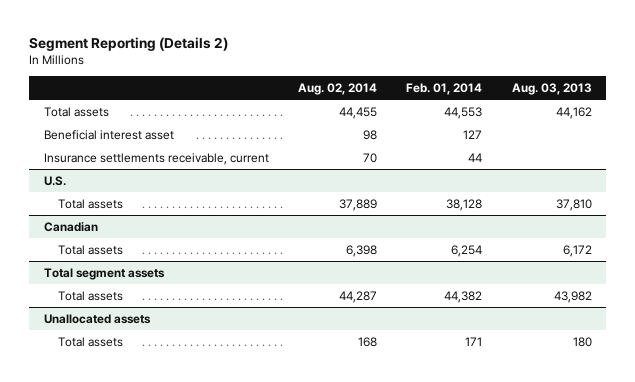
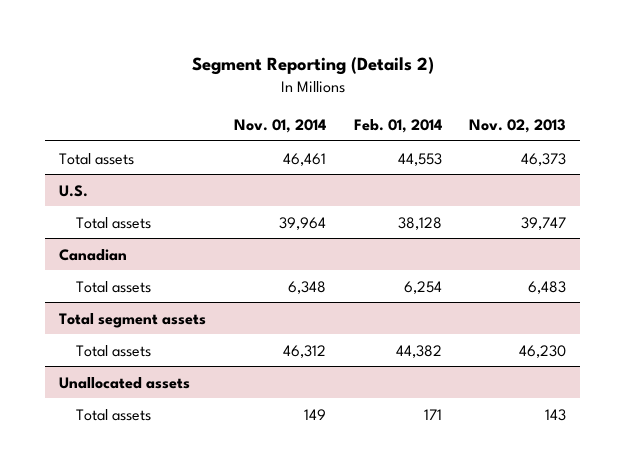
[297,82,377,95] Aug. 02, 2014 -> none
[511,82,592,95] Aug. 03, 2013 -> none
none -> [233,118,326,133] Nov. 01, 2014
none -> [469,118,567,133] Nov. 02, 2013
[43,129,174,140] Beneficial interest asset -> none
[43,152,269,165] Insurance settlements receivable, current -> none

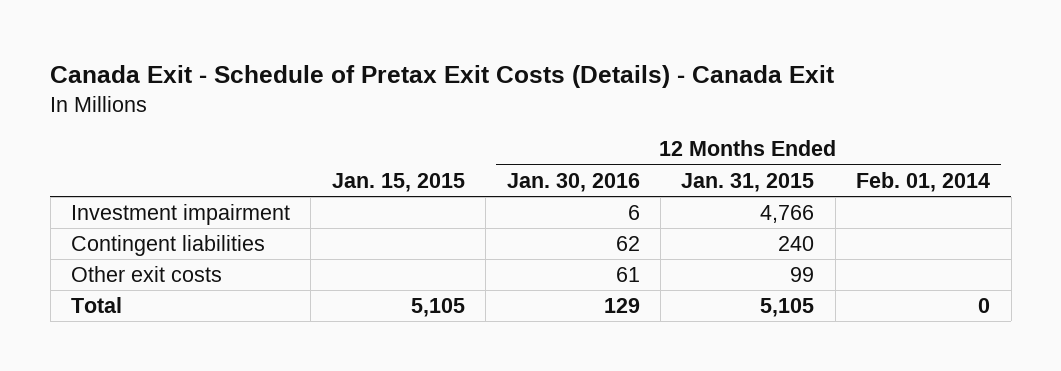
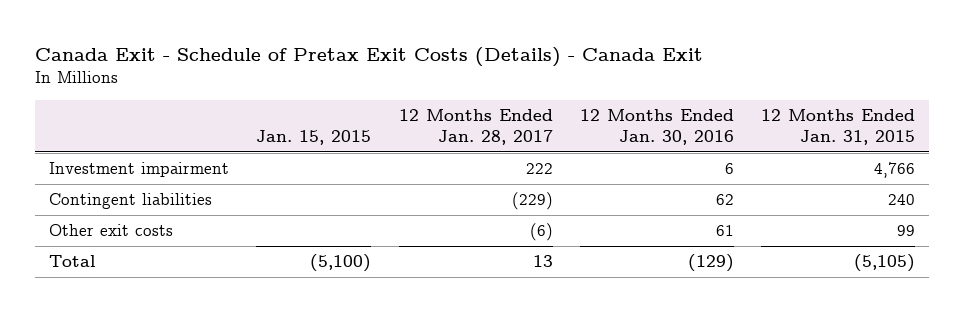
[856,171,991,192] Feb. 01, 2014 -> none
none -> [398,109,553,146] 12 Months Ended Jan. 28, 2017
[410,298,465,318] 5,105 -> [310,254,372,273] (5,100)
[603,298,640,314] 129 -> [688,254,735,273] (129)
[760,298,815,318] 5,105 -> [854,254,916,273] (5,105)

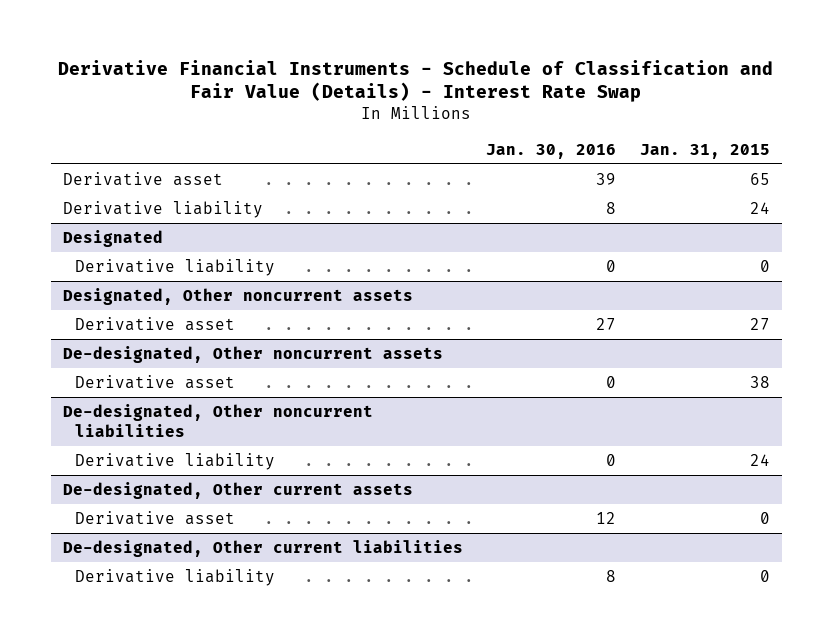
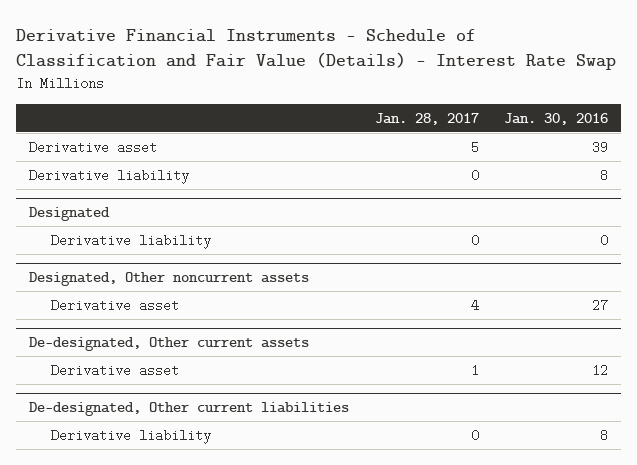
[639,143,770,159] Jan. 31, 2015 -> none
none -> [374,113,479,126] Jan. 28, 2017
[62,345,443,363] De-designated, Other noncurrent assets -> none
[74,374,235,389] Derivative asset -> none
[62,403,373,437] De-designated, Other noncurrent liabilities -> none
[74,452,275,470] Derivative liability -> none

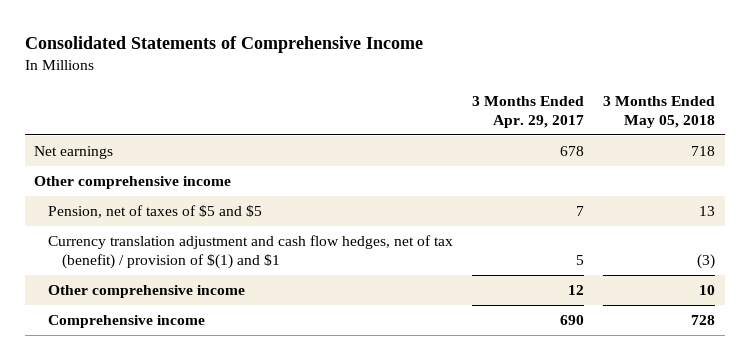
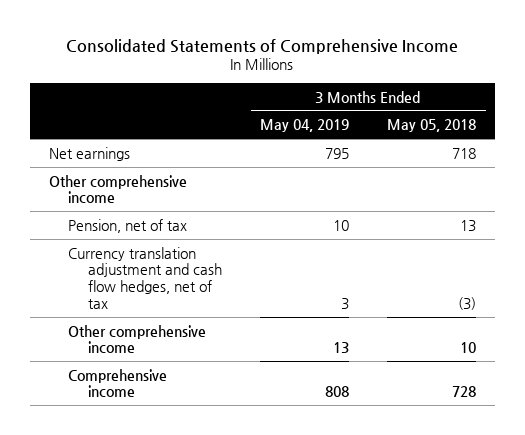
[472,95,585,128] 3 Months Ended Apr. 29, 2017 -> none
none -> [260,119,350,133] May 04, 2019
[48,205,263,219] Pension, net of taxes of $5 and $5 -> [68,218,188,233] Pension, net of tax
[48,235,454,270] Currency translation adjustment and cash flow hedges, net of tax (benefit) / provision of $(1) and $1 -> [68,246,222,309] Currency translation adjustment and cash flow hedges, net of tax

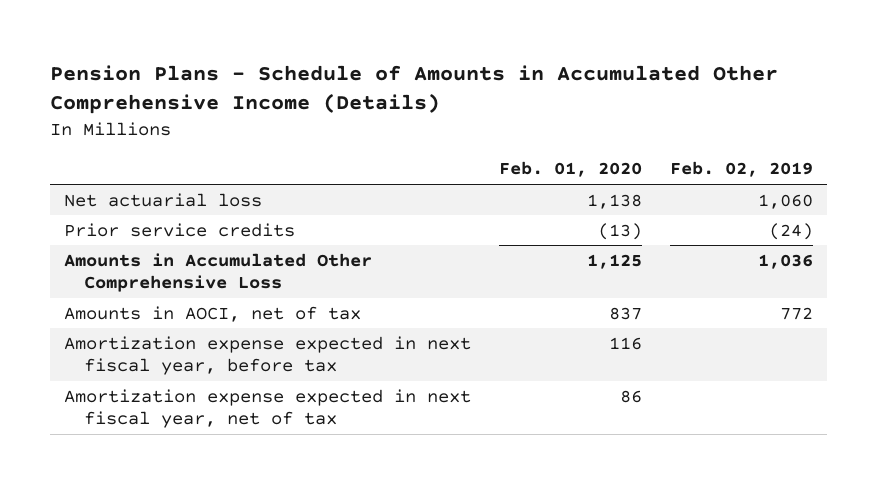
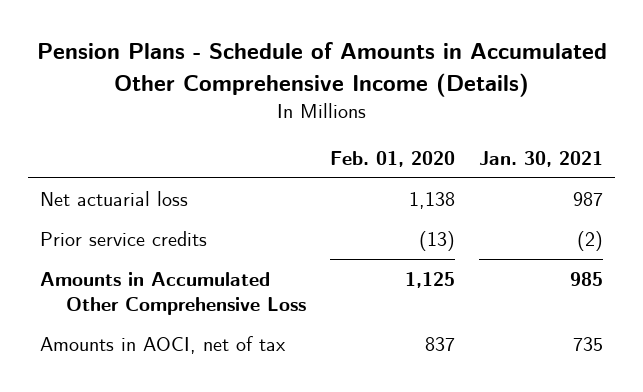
[670,161,814,178] Feb. 02, 2019 -> none
none -> [479,150,604,167] Jan. 30, 2021
[64,335,472,376] Amortization expense expected in next fiscal year, before tax -> none
[64,388,472,429] Amortization expense expected in next fiscal year, net of tax -> none

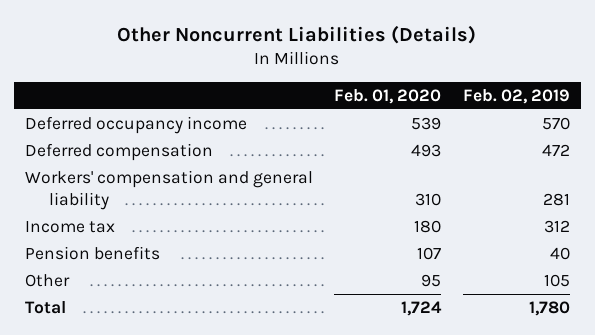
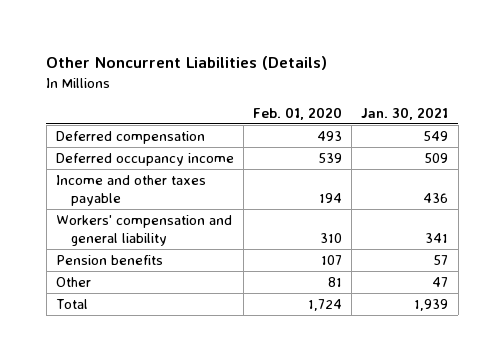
[462,88,570,104] Feb. 02, 2019 -> none
none -> [361,106,449,120] Jan. 30, 2021
[24,115,247,134] Deferred occupancy income -> [55,152,234,166] Deferred occupancy income
none -> [55,174,206,207] Income and other taxes payable
[24,220,115,233] Income tax -> none
[421,273,442,287] 95 -> [328,276,343,287] 81

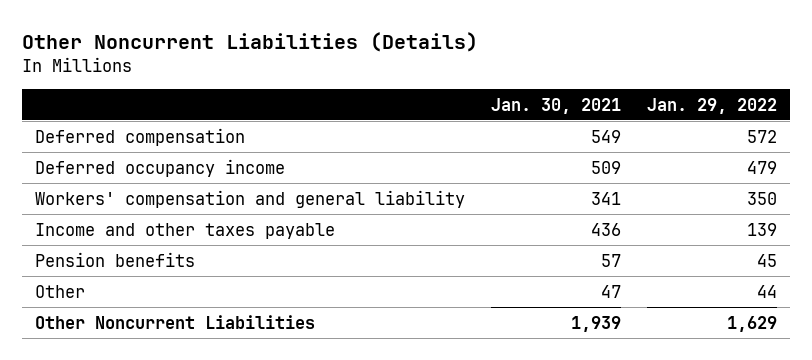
[253,106,343,120] Feb. 01, 2020 -> none
none -> [646,97,777,114] Jan. 29, 2022
[55,174,206,207] Income and other taxes payable -> [34,222,335,239] Income and other taxes payable
[55,298,88,309] Total -> [34,314,315,329] Other Noncurrent Liabilities

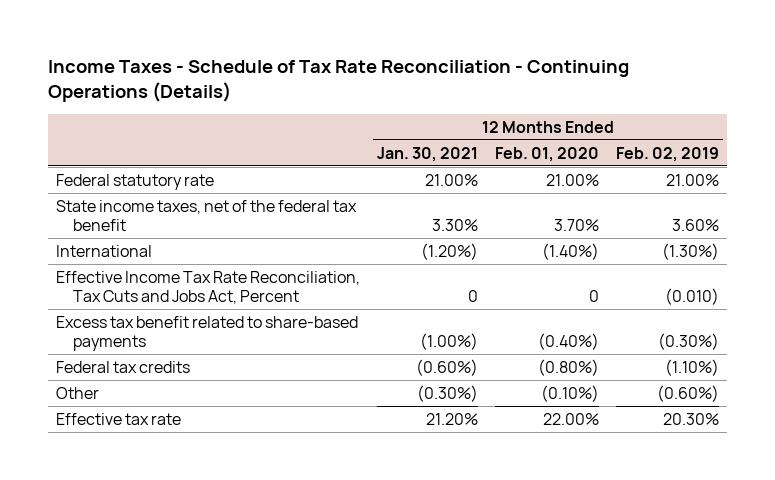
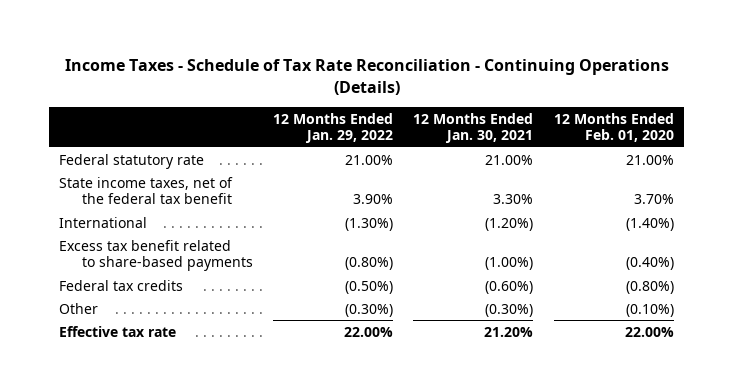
[615,146,719,162] Feb. 02, 2019 -> none
none -> [273,112,394,144] 12 Months Ended Jan. 29, 2022
[56,270,361,304] Effective Income Tax Rate Reconciliation, Tax Cuts and Jobs Act, Percent -> none

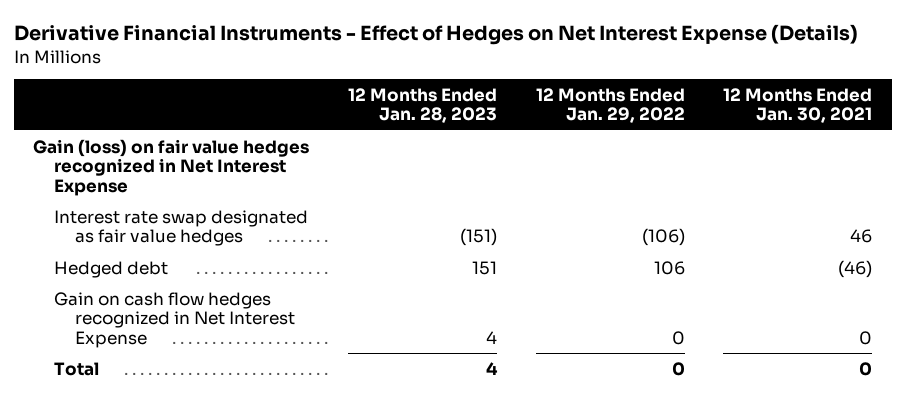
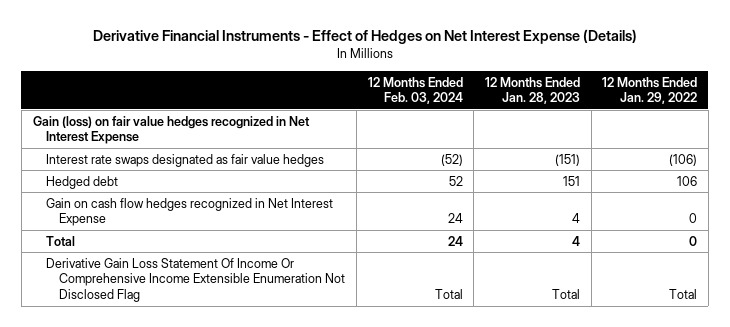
[723,87,873,124] 12 Months Ended Jan. 30, 2021 -> none
none -> [367,76,463,105] 12 Months Ended Feb. 03, 2024
[53,209,308,247] Interest rate swap designated as fair value hedges -> [45,153,324,167] Interest rate swaps designated as fair value hedges
none -> [45,257,346,303] Derivative Gain Loss Statement Of Income Or Comprehensive Income Extensible Enumeration Not Disclosed Flag

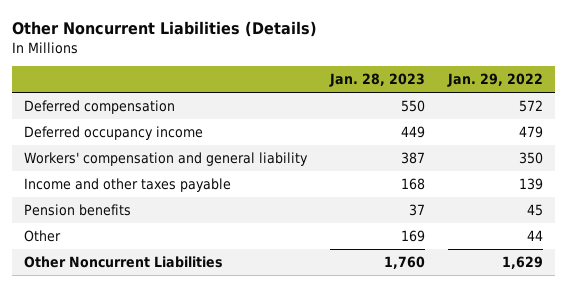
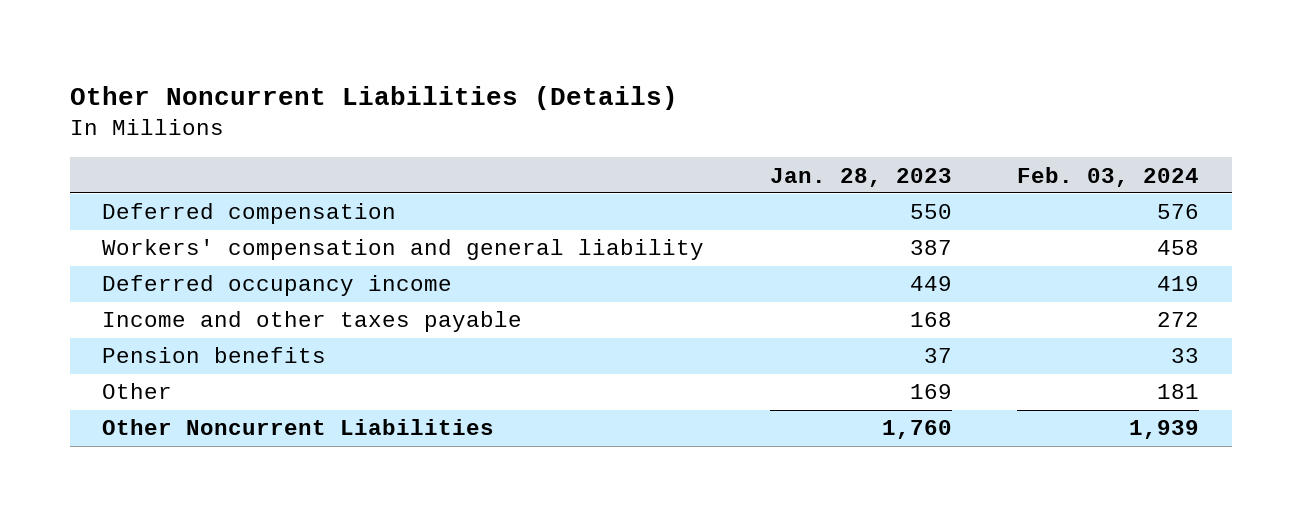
[447,73,544,88] Jan. 29, 2022 -> none
none -> [1017,166,1200,187] Feb. 03, 2024
[23,126,203,141] Deferred occupancy income -> [102,275,453,297] Deferred occupancy income

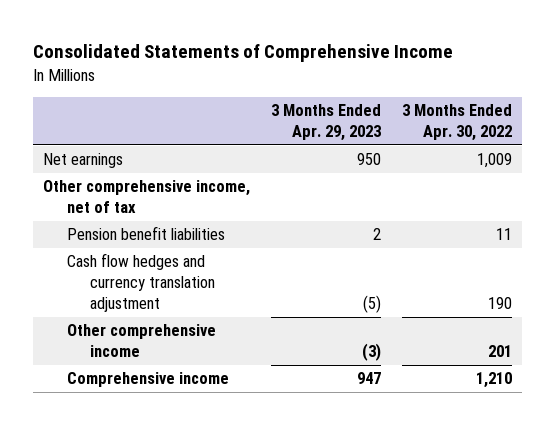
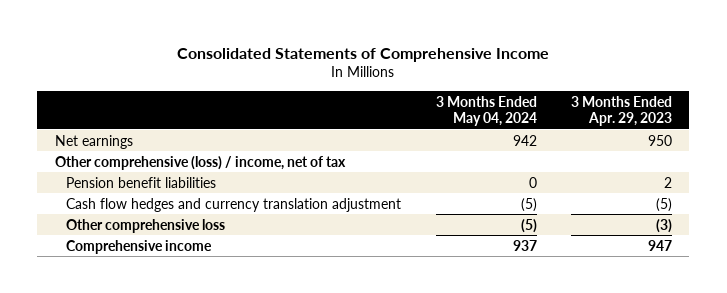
[401,104,512,142] 3 Months Ended Apr. 30, 2022 -> none
none -> [435,95,537,126] 3 Months Ended May 04, 2024
[43,180,251,214] Other comprehensive income, net of tax -> [54,155,346,170] Other comprehensive (loss) / income, net of tax
[66,324,216,358] Other comprehensive income -> [65,218,225,233] Other comprehensive loss

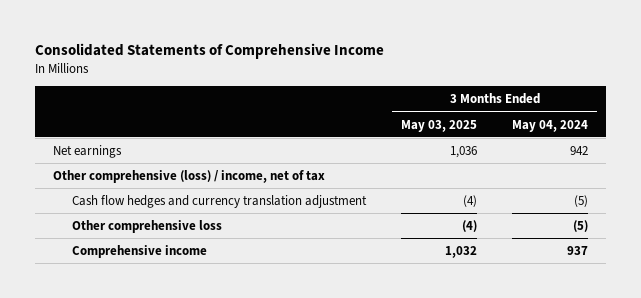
[571,95,673,126] 3 Months Ended Apr. 29, 2023 -> none
none -> [401,119,478,132] May 03, 2025
[65,176,216,188] Pension benefit liabilities -> none

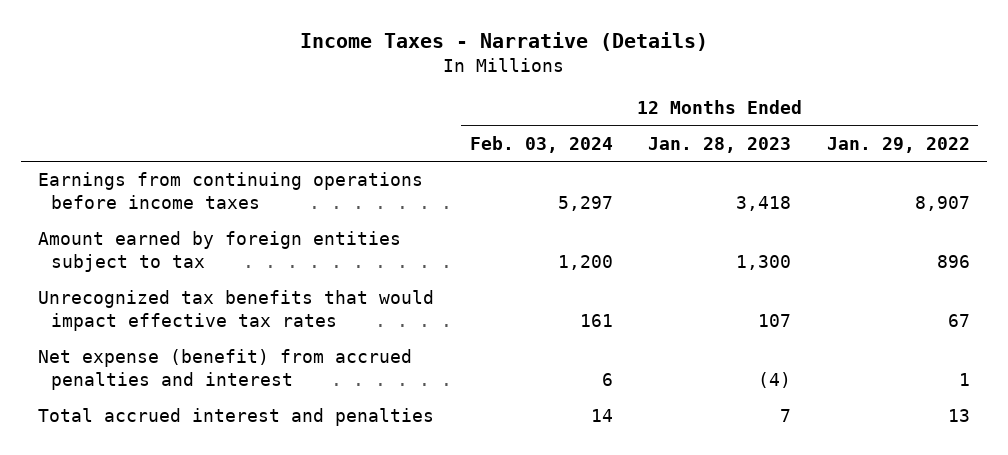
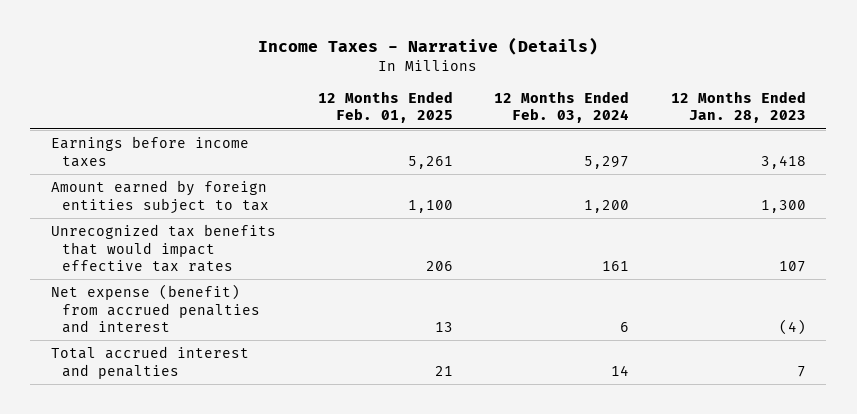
[826,136,970,153] Jan. 29, 2022 -> none
none -> [317,91,453,124] 12 Months Ended Feb. 01, 2025
[38,172,424,210] Earnings from continuing operations before income taxes -> [51,136,250,167] Earnings before income taxes

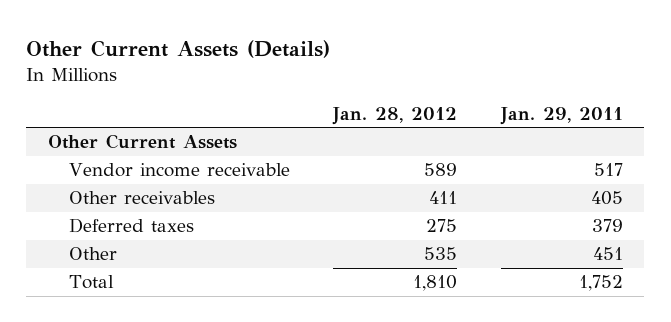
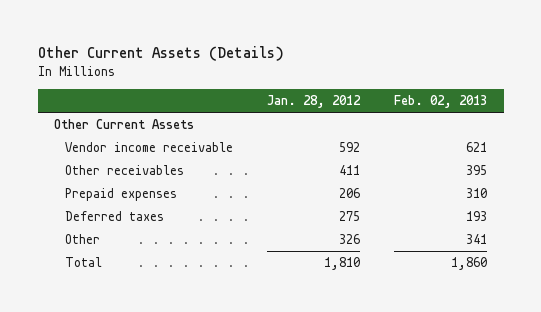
[499,106,623,125] Jan. 29, 2011 -> none
none -> [393,94,487,108] Feb. 02, 2013
[424,163,458,177] 589 -> [339,142,361,153] 592
none -> [65,188,178,202] Prepaid expenses
[424,247,458,261] 535 -> [339,234,361,245] 326

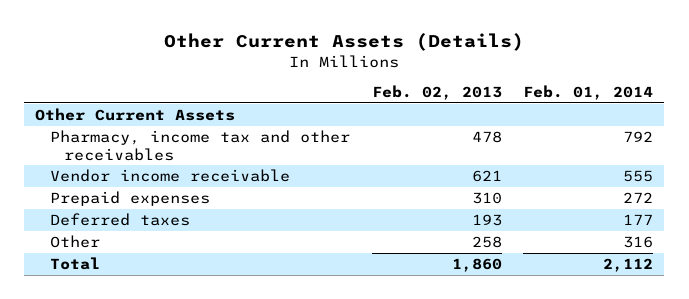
[267,94,362,108] Jan. 28, 2012 -> none
none -> [523,85,654,101] Feb. 01, 2014
none -> [49,129,350,161] Pharmacy, income tax and other receivables
[65,165,185,176] Other receivables -> none
[465,234,487,245] 341 -> [471,235,502,248] 258

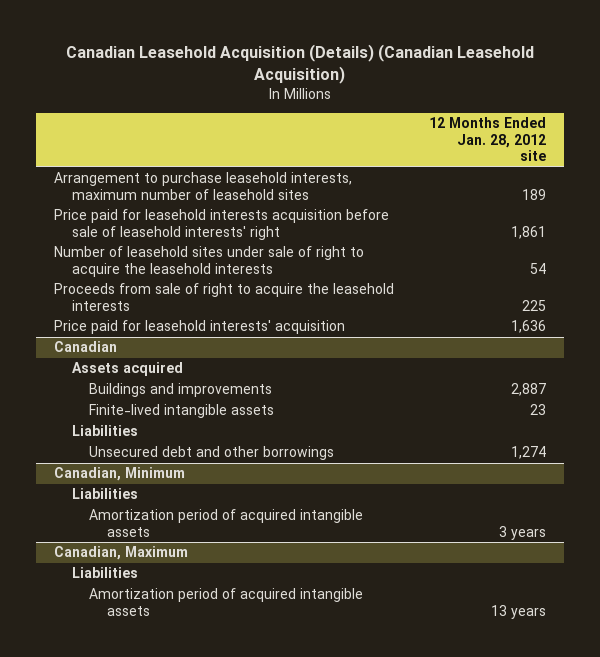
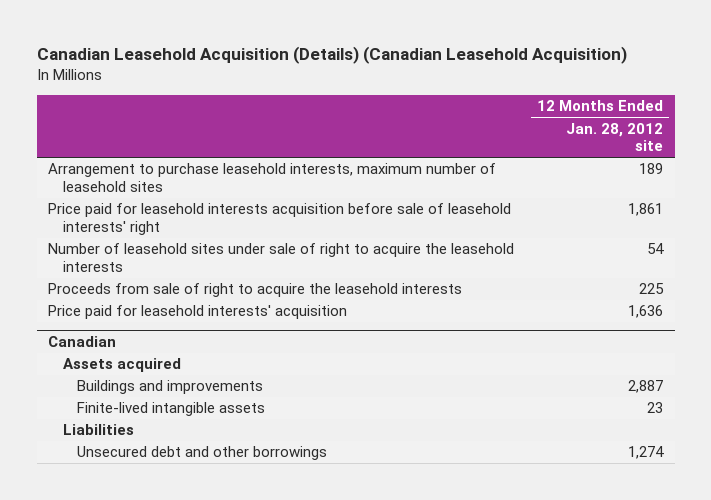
[53,467,185,482] Canadian, Minimum -> none
[71,488,138,500] Liabilities -> none
[89,509,364,537] Amortization period of acquired intangible assets -> none
[53,546,188,561] Canadian, Maximum -> none
[71,567,138,579] Liabilities -> none
[89,588,364,616] Amortization period of acquired intangible assets -> none

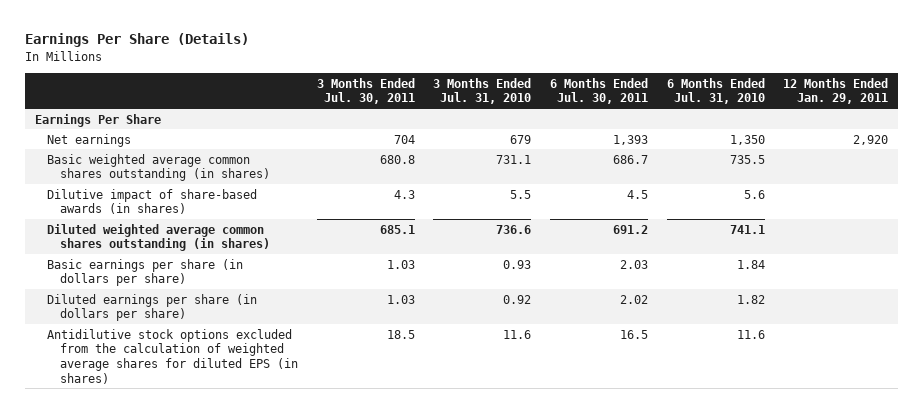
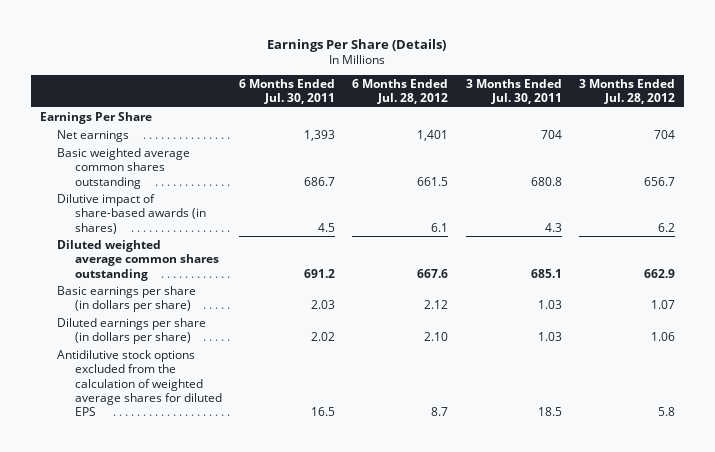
[433,77,532,105] 3 Months Ended Jul. 31, 2010 -> none
[666,77,765,105] 6 Months Ended Jul. 31, 2010 -> none
[783,77,889,105] 12 Months Ended Jan. 29, 2011 -> none
none -> [352,78,449,105] 6 Months Ended Jul. 28, 2012
none -> [578,78,675,105] 3 Months Ended Jul. 28, 2012
[47,153,271,182] Basic weighted average common shares outstanding (in shares) -> [57,147,191,189] Basic weighted average common shares outstanding
[47,223,271,252] Diluted weighted average common shares outstanding (in shares) -> [57,239,219,281] Diluted weighted average common shares outstanding
[47,328,299,384] Antidilutive stock options excluded from the calculation of weighted average shares for diluted EPS (in shares) -> [57,349,222,417] Antidilutive stock options excluded from the calculation of weighted average shares for diluted EPS

